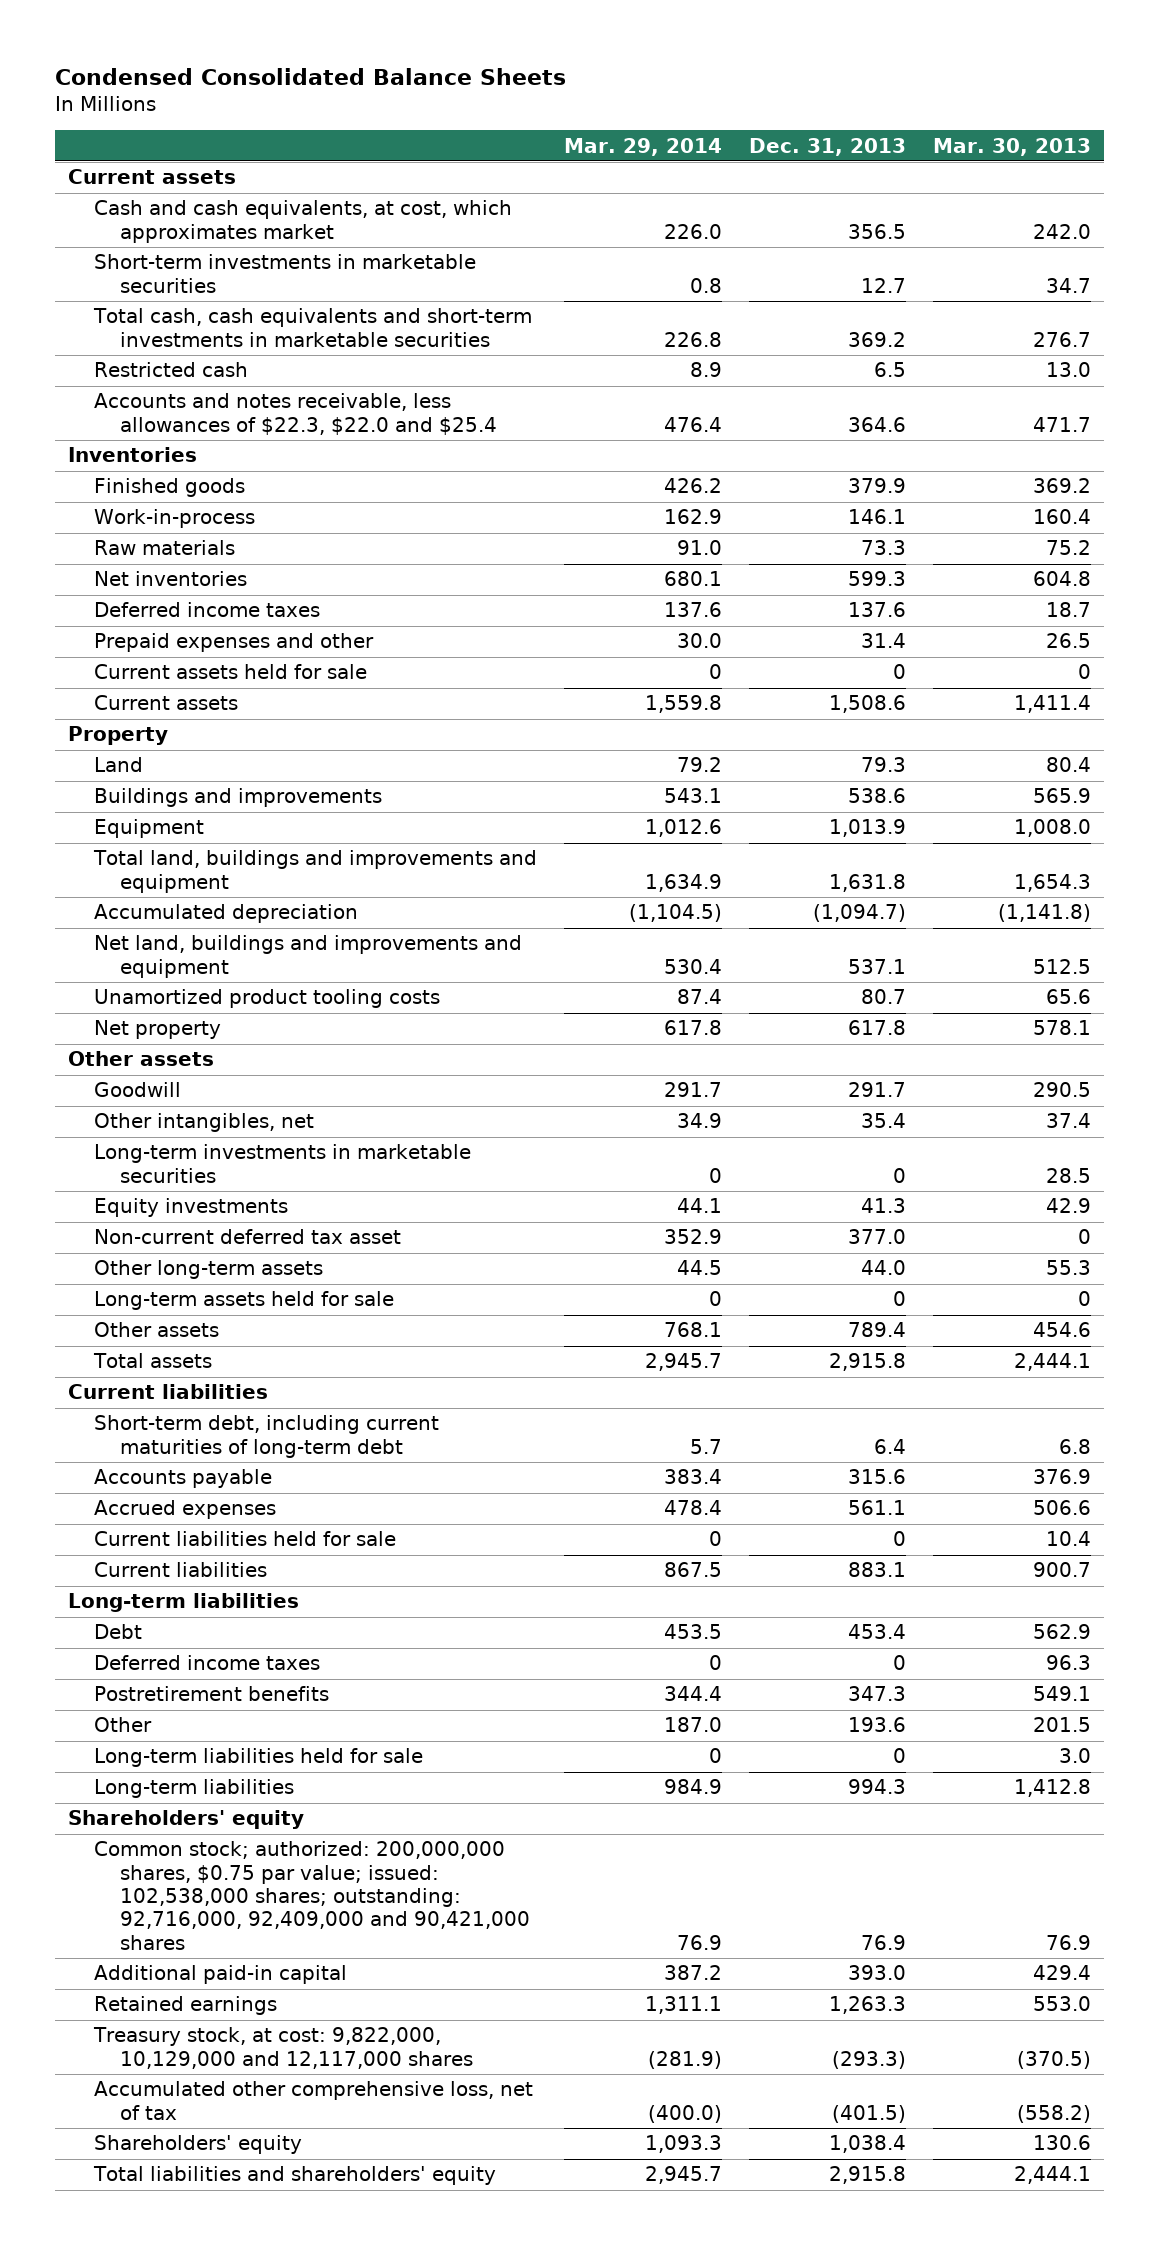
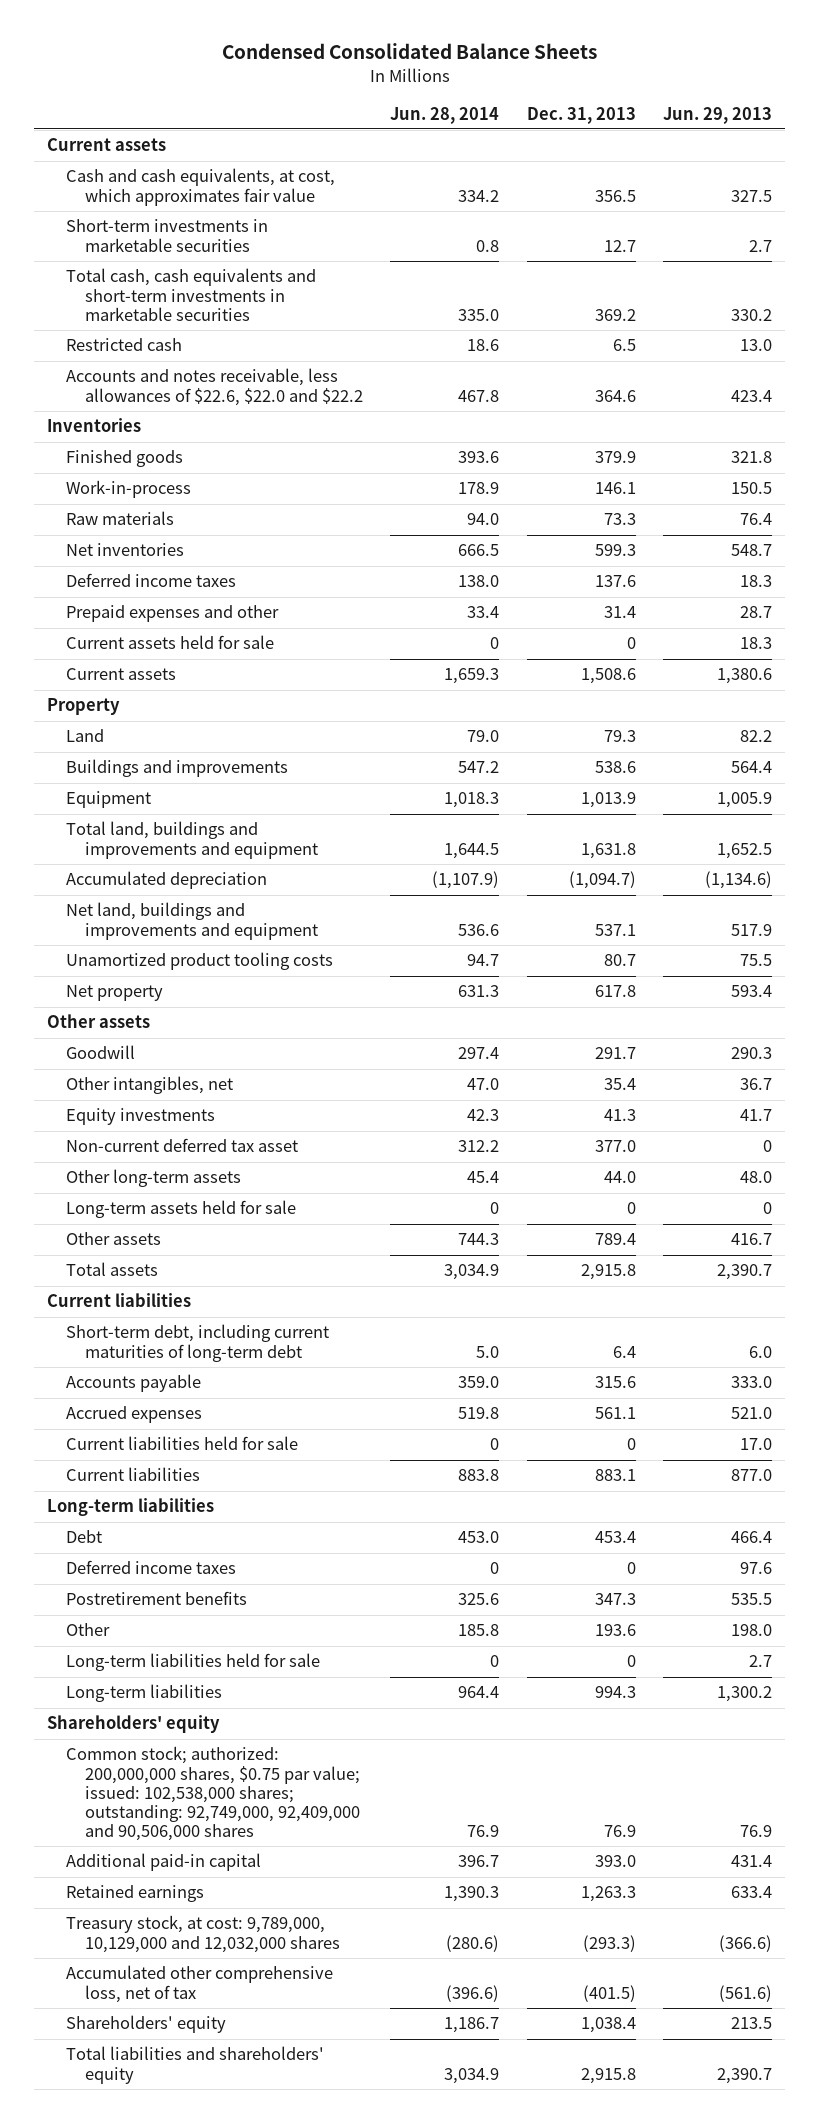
[564,137,723,156] Mar. 29, 2014 -> none
[932,137,1091,156] Mar. 30, 2013 -> none
none -> [390,106,500,124] Jun. 28, 2014
none -> [662,106,772,124] Jun. 29, 2013
[94,200,513,243] Cash and cash equivalents, at cost, which approximates market -> [66,168,336,206] Cash and cash equivalents, at cost, which approximates fair value
[94,393,498,435] Accounts and notes receivable, less allowances of $22.3, $22.0 and $25.4 -> [66,368,364,406] Accounts and notes receivable, less allowances of $22.6, $22.0 and $22.2
[94,1144,472,1183] Long-term investments in marketable securities -> none
[94,1841,531,1950] Common stock; authorized: 200,000,000 shares, $0.75 par value; issued: 102,538,000 shares; outstanding: 92,716,000, 92,409,000 and 90,421,000 shares -> [66,1746,361,1841] Common stock; authorized: 200,000,000 shares, $0.75 par value; issued: 102,538,000 shares; outstanding: 92,749,000, 92,409,000 and 90,506,000 shares
[93,2027,474,2069] Treasury stock, at cost: 9,822,000, 10,129,000 and 12,117,000 shares -> [66,1915,341,1953] Treasury stock, at cost: 9,789,000, 10,129,000 and 12,032,000 shares

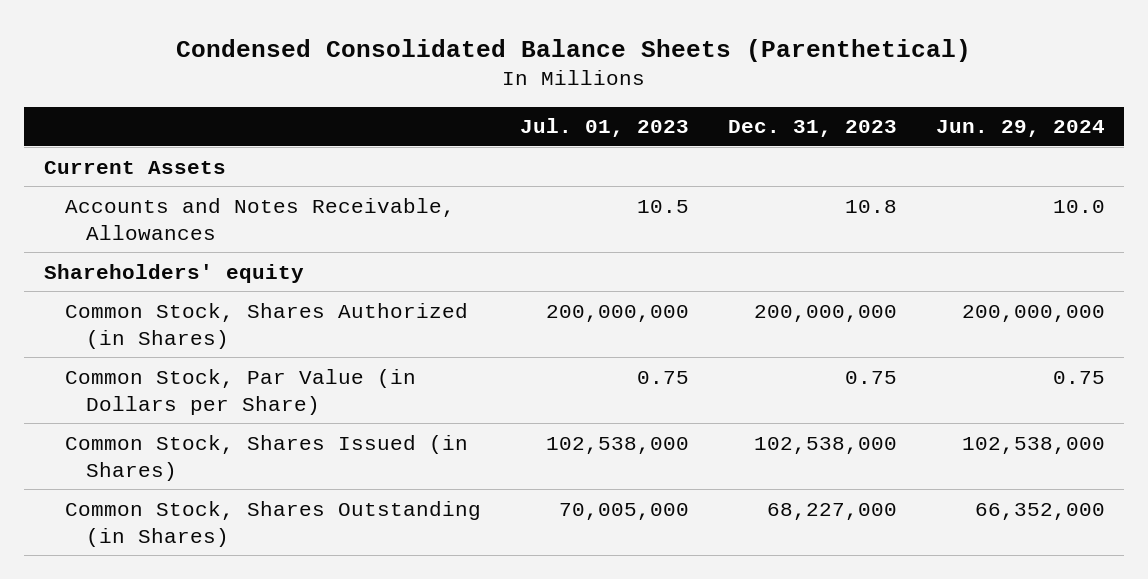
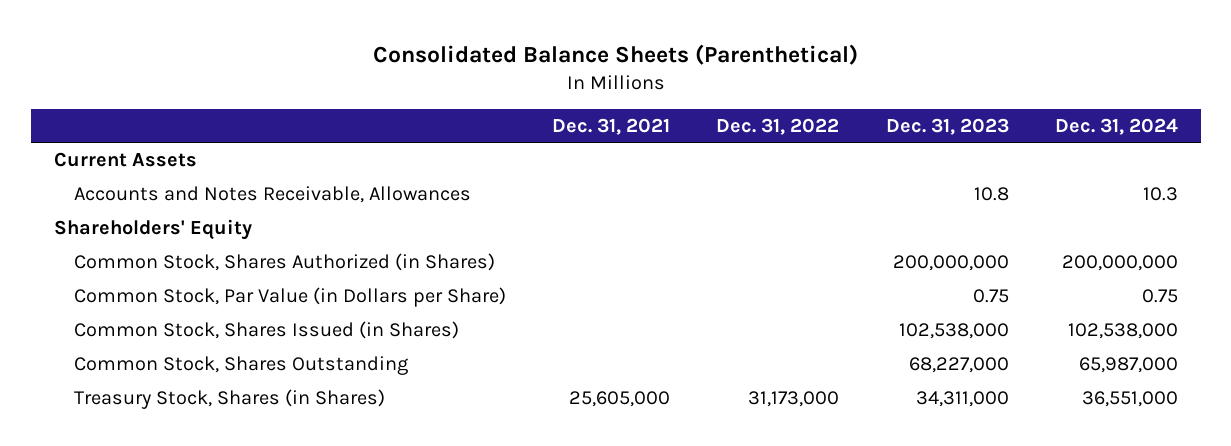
[176,38,972,62] Condensed Consolidated Balance Sheets (Parenthetical) -> [372,43,858,65] Consolidated Balance Sheets (Parenthetical)
[519,118,689,138] Jul. 01, 2023 -> none
[935,120,1105,138] Jun. 29, 2024 -> none
none -> [552,117,671,135] Dec. 31, 2021
none -> [716,117,840,135] Dec. 31, 2022
none -> [1054,117,1178,135] Dec. 31, 2024
[43,263,304,283] Shareholders' equity -> [53,219,252,241] Shareholders' Equity
[64,500,481,547] Common Stock, Shares Outstanding (in Shares) -> [74,356,409,376] Common Stock, Shares Outstanding
none -> [74,389,386,410] Treasury Stock, Shares (in Shares)

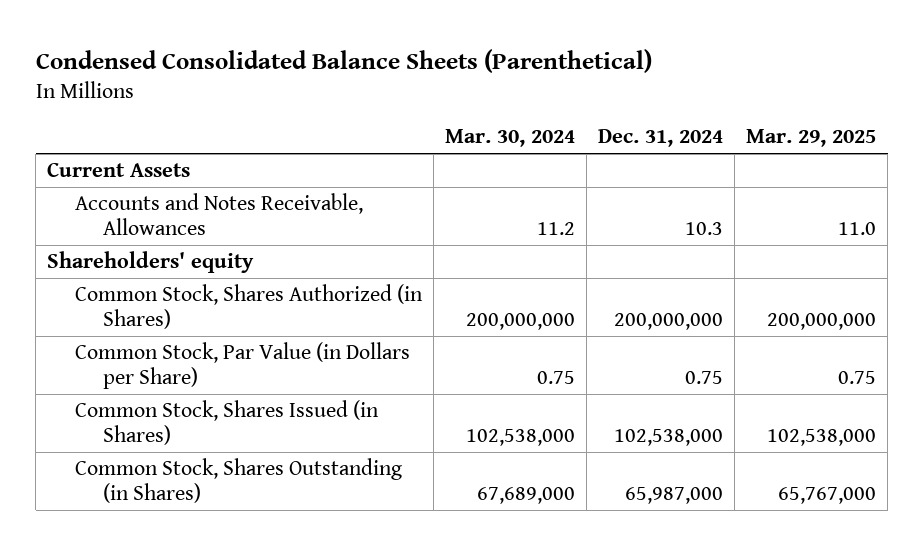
[372,43,858,65] Consolidated Balance Sheets (Parenthetical) -> [35,49,652,74] Condensed Consolidated Balance Sheets (Parenthetical)
[552,117,671,135] Dec. 31, 2021 -> none
[716,117,840,135] Dec. 31, 2022 -> none
[885,117,1009,135] Dec. 31, 2023 -> none
none -> [444,129,575,148] Mar. 30, 2024
none -> [745,129,876,148] Mar. 29, 2025
[53,219,252,241] Shareholders' Equity -> [47,251,255,274] Shareholders' equity
[74,389,386,410] Treasury Stock, Shares (in Shares) -> none
[74,356,409,376] Common Stock, Shares Outstanding -> [74,458,402,504] Common Stock, Shares Outstanding (in Shares)

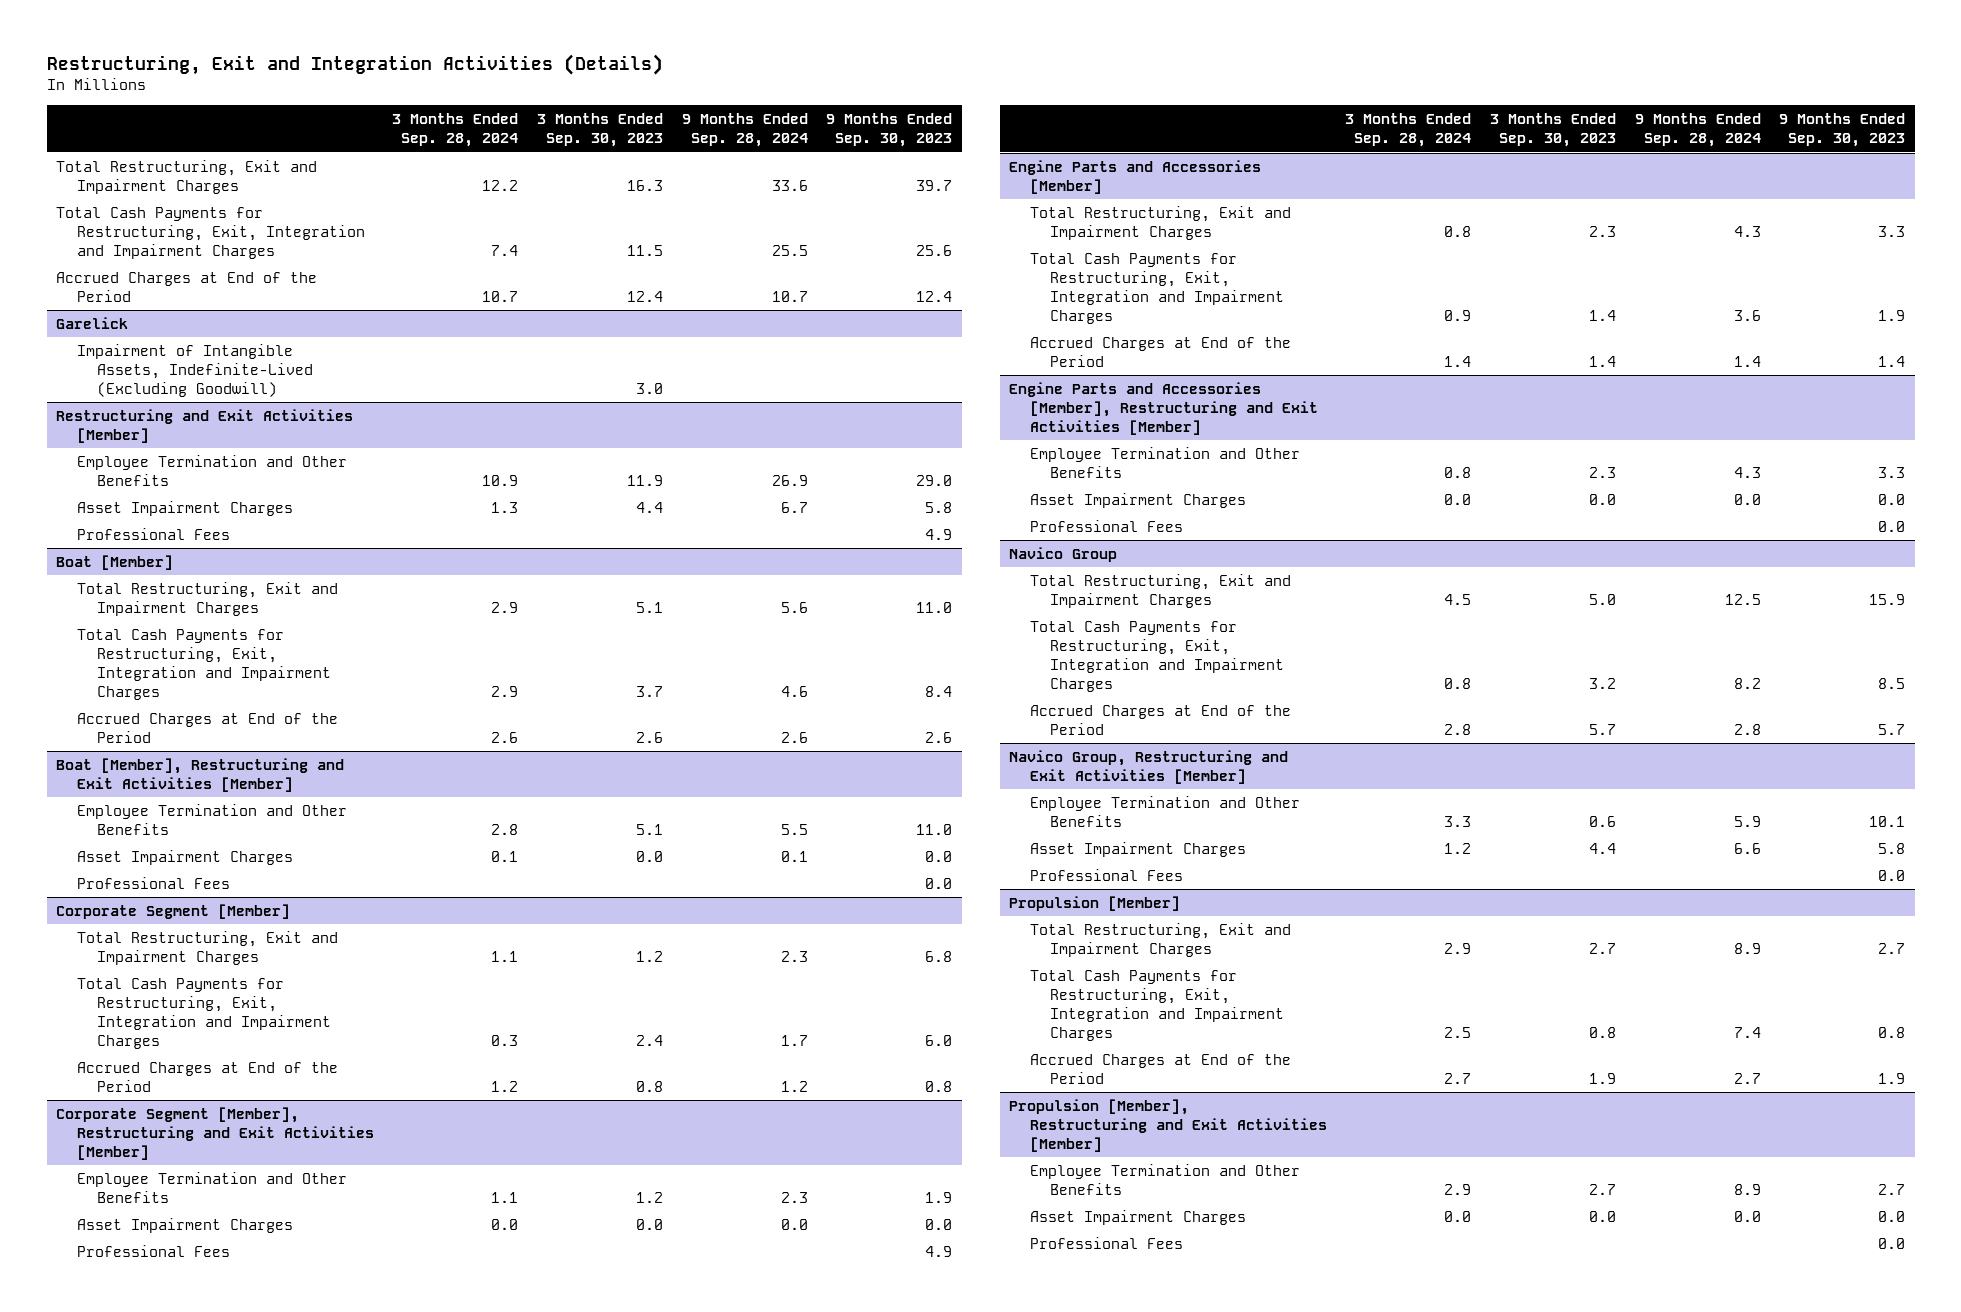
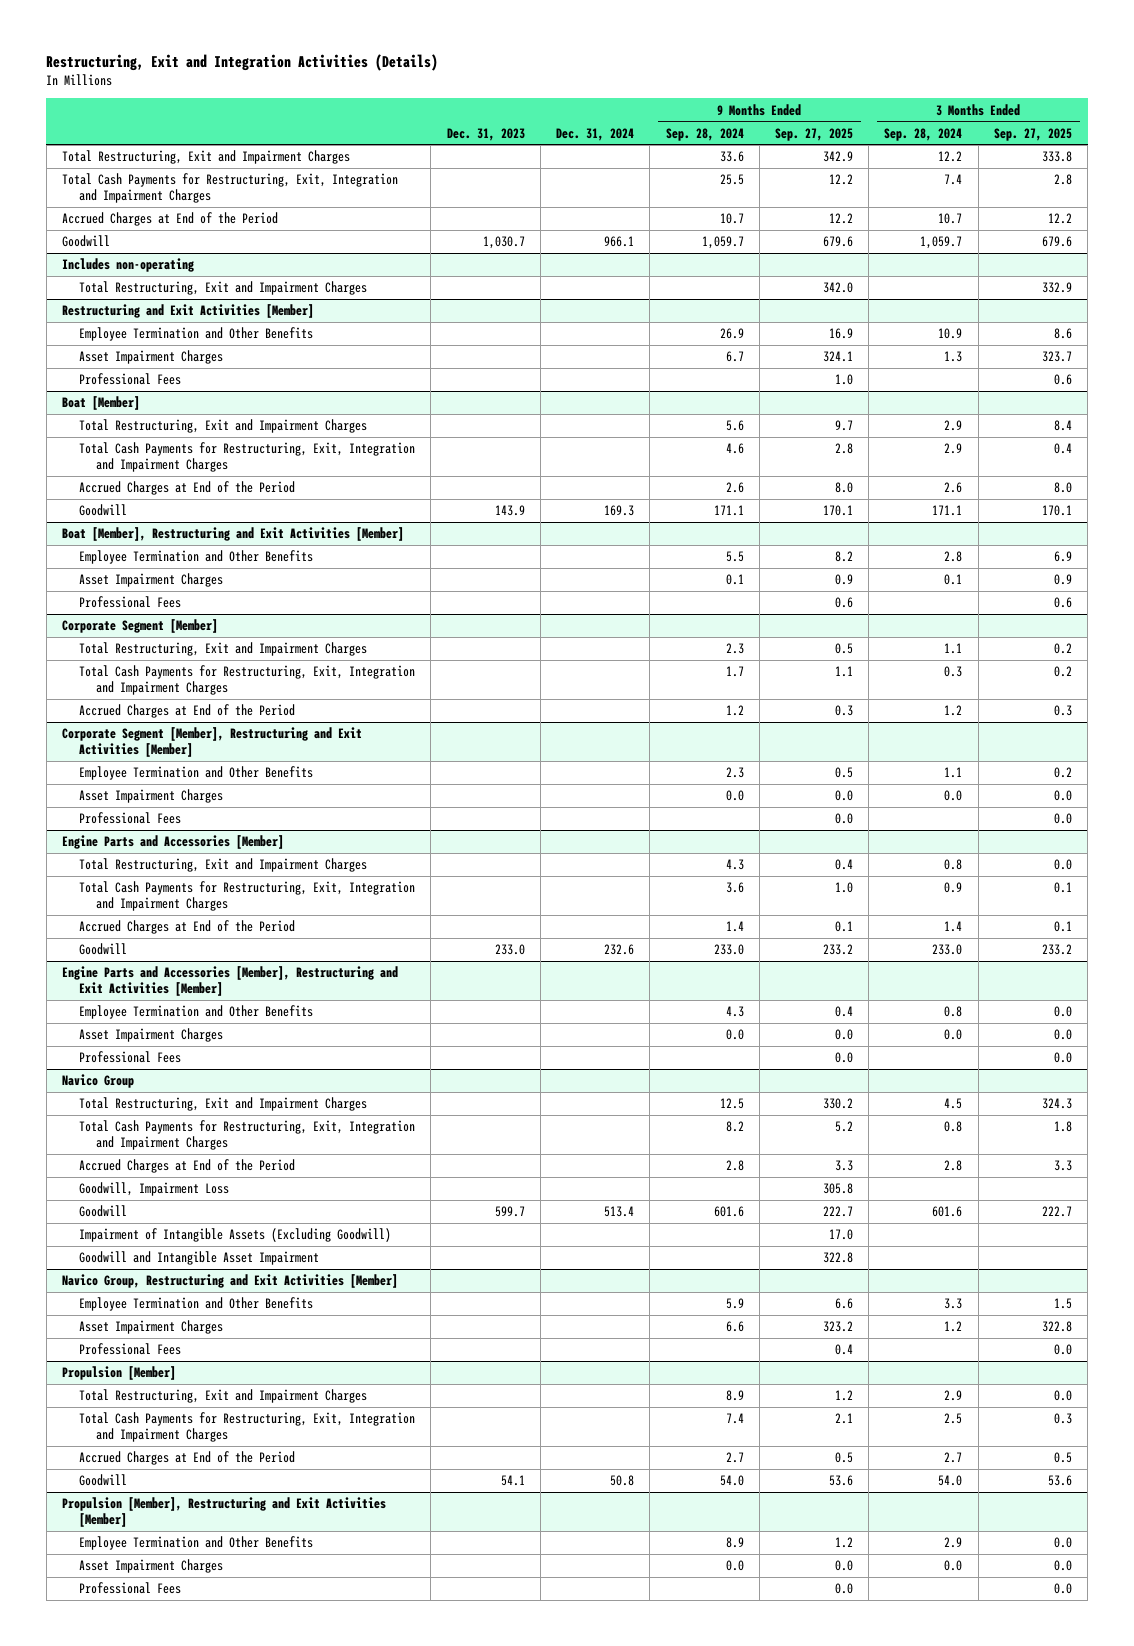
[536,113,663,148] 3 Months Ended Sep. 30, 2023 -> none
[826,113,953,148] 9 Months Ended Sep. 30, 2023 -> none
none -> [446,127,525,141] Dec. 31, 2023
none -> [556,127,635,141] Dec. 31, 2024
none -> [774,127,853,141] Sep. 27, 2025
none -> [993,127,1072,141] Sep. 27, 2025
[55,317,128,330] Garelick -> none
[76,344,314,397] Impairment of Intangible Assets, Indefinite-Lived (Excluding Goodwill) -> none
none -> [61,235,110,248] Goodwill
none -> [61,258,194,273] Includes non-operating
none -> [79,281,368,296] Total Restructuring, Exit and Impairment Charges
none -> [79,504,128,517] Goodwill
none -> [79,943,128,956] Goodwill
none -> [79,1182,230,1197] Goodwill, Impairment Loss
none -> [79,1205,128,1218] Goodwill
none -> [79,1228,392,1243] Impairment of Intangible Assets (Excluding Goodwill)
none -> [79,1251,320,1266] Goodwill and Intangible Asset Impairment
none -> [79,1474,128,1487] Goodwill

